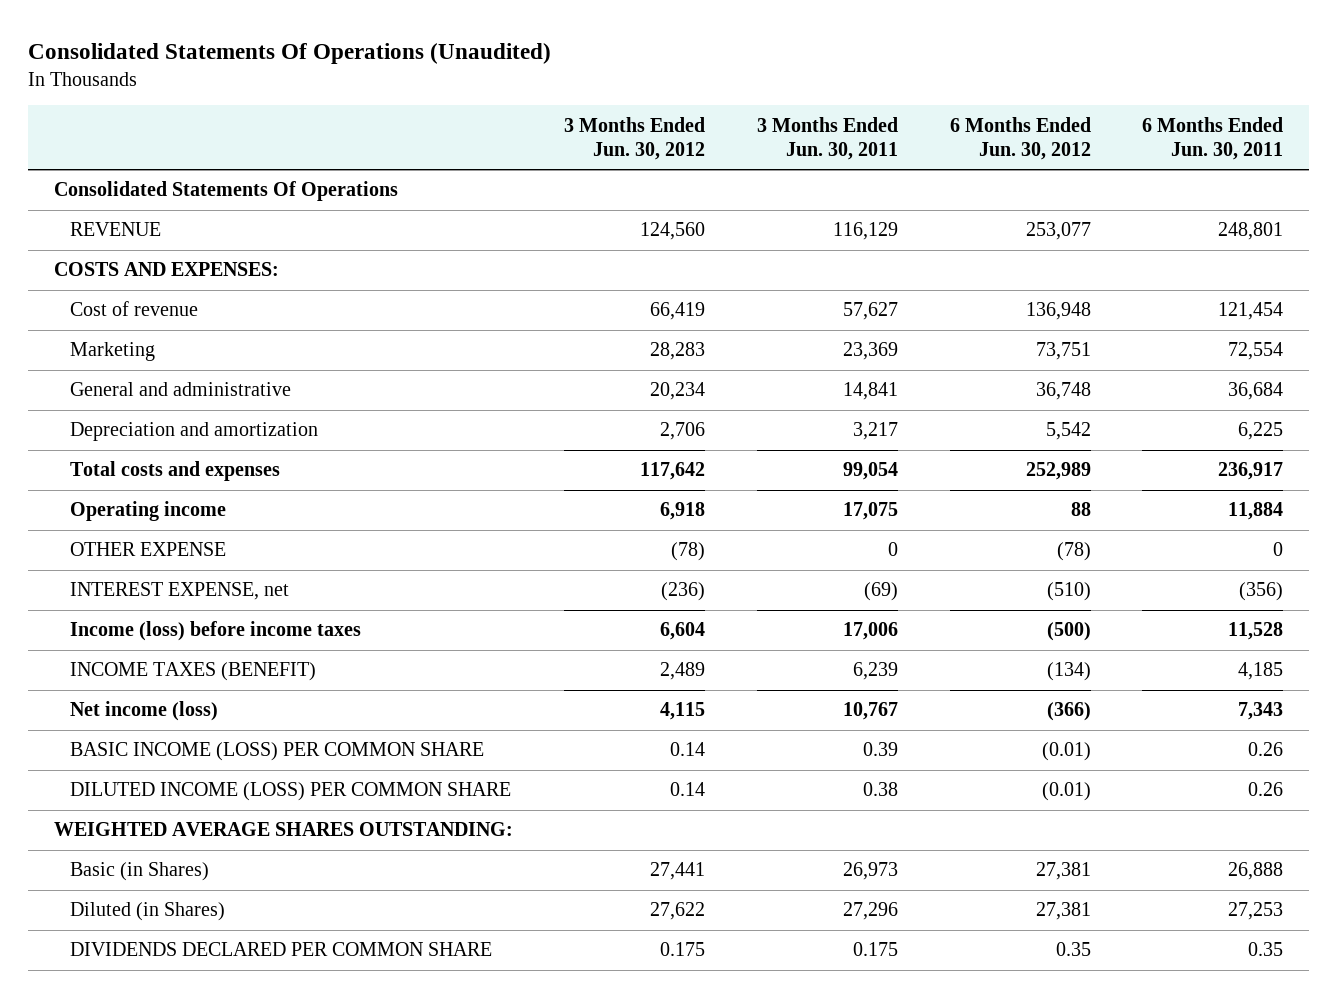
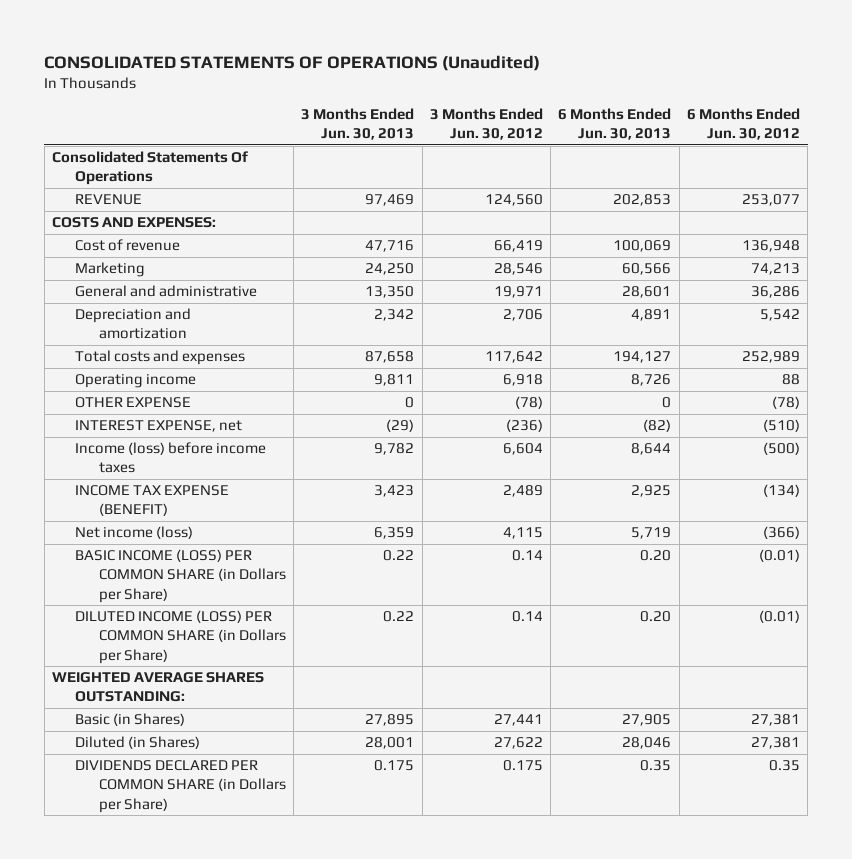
[27,42,551,64] Consolidated Statements Of Operations (Unaudited) -> [44,54,541,71] CONSOLIDATED STATEMENTS OF OPERATIONS (Unaudited)
[756,116,898,160] 3 Months Ended Jun. 30, 2011 -> none
[1142,116,1284,160] 6 Months Ended Jun. 30, 2011 -> none
none -> [301,108,415,141] 3 Months Ended Jun. 30, 2013
none -> [558,108,672,141] 6 Months Ended Jun. 30, 2013
[650,342,706,361] 28,283 -> [493,263,543,276] 28,546
[1035,342,1091,361] 73,751 -> [750,263,800,276] 74,213
[650,382,706,401] 20,234 -> [493,286,543,299] 19,971
[1035,382,1091,401] 36,748 -> [750,286,800,299] 36,286
[70,662,317,682] INCOME TAXES (BENEFIT) -> [75,485,230,517] INCOME TAX EXPENSE (BENEFIT)
[70,742,485,762] BASIC INCOME (LOSS) PER COMMON SHARE -> [75,549,286,603] BASIC INCOME (LOSS) PER COMMON SHARE (in Dollars per Share)
[70,782,512,802] DILUTED INCOME (LOSS) PER COMMON SHARE -> [75,610,286,664] DILUTED INCOME (LOSS) PER COMMON SHARE (in Dollars per Share)
[70,942,493,957] DIVIDENDS DECLARED PER COMMON SHARE -> [75,760,286,813] DIVIDENDS DECLARED PER COMMON SHARE (in Dollars per Share)

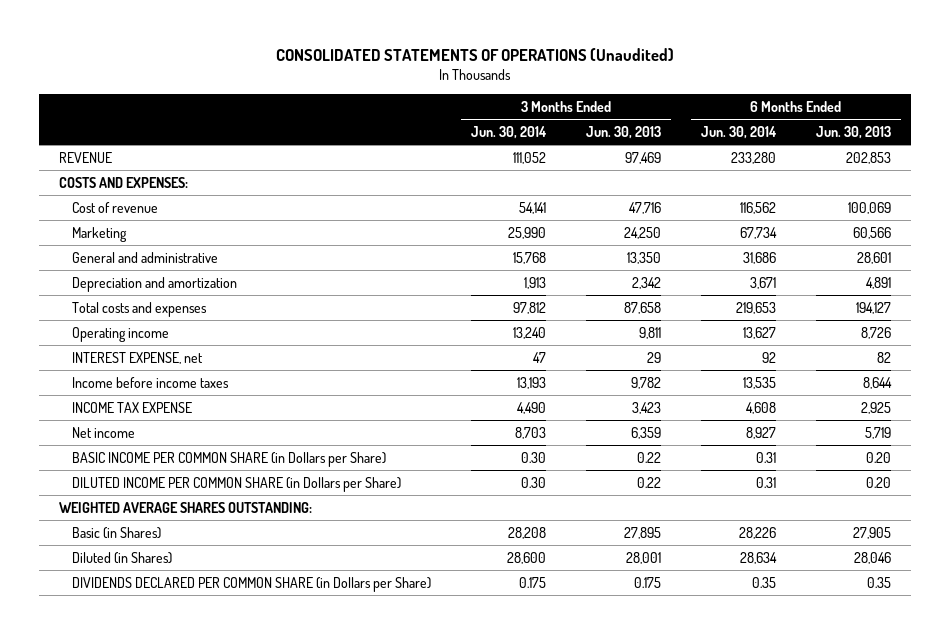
[429,108,543,141] 3 Months Ended Jun. 30, 2012 -> none
[686,108,800,141] 6 Months Ended Jun. 30, 2012 -> none
none -> [470,125,547,139] Jun. 30, 2014
none -> [700,125,777,139] Jun. 30, 2014
[52,151,249,186] Consolidated Statements Of Operations -> none
[75,397,192,409] OTHER EXPENSE -> none
[386,419,415,433] (29) -> [646,351,661,363] 29
[643,419,672,433] (82) -> [876,351,891,363] 82
[75,442,267,474] Income (loss) before income taxes -> [71,376,229,388] Income before income taxes
[75,485,230,517] INCOME TAX EXPENSE (BENEFIT) -> [71,401,192,413] INCOME TAX EXPENSE
[75,526,194,540] Net income (loss) -> [71,426,135,438] Net income
[75,549,286,603] BASIC INCOME (LOSS) PER COMMON SHARE (in Dollars per Share) -> [71,451,386,467] BASIC INCOME PER COMMON SHARE (in Dollars per Share)
[75,610,286,664] DILUTED INCOME (LOSS) PER COMMON SHARE (in Dollars per Share) -> [71,476,401,492] DILUTED INCOME PER COMMON SHARE (in Dollars per Share)

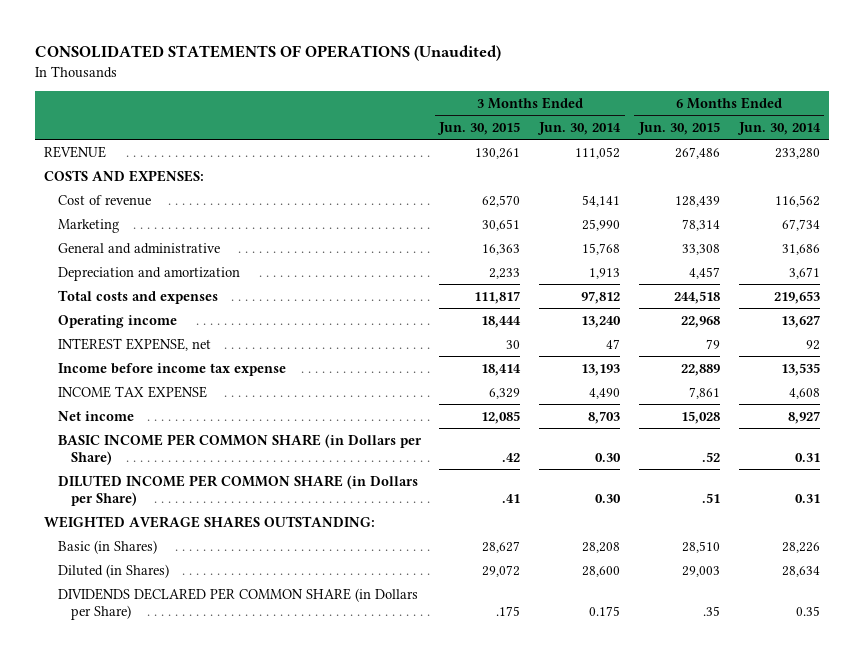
[585,125,661,139] Jun. 30, 2013 -> none
[815,125,891,139] Jun. 30, 2013 -> none
none -> [437,121,521,135] Jun. 30, 2015
none -> [636,121,720,135] Jun. 30, 2015
[71,376,229,388] Income before income taxes -> [57,362,286,376] Income before income tax expense

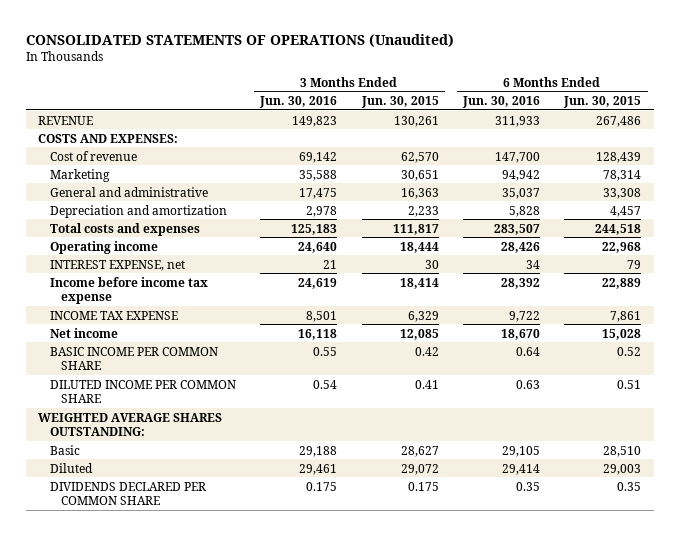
[537,121,622,135] Jun. 30, 2014 -> none
[736,121,821,135] Jun. 30, 2014 -> none
none -> [259,96,338,109] Jun. 30, 2016
none -> [462,96,541,109] Jun. 30, 2016
[57,433,422,465] BASIC INCOME PER COMMON SHARE (in Dollars per Share) -> [49,346,218,370] BASIC INCOME PER COMMON SHARE
[502,452,521,462] .42 -> [414,346,439,356] 0.42
[701,451,720,462] .52 -> [617,346,642,356] 0.52
[57,474,418,506] DILUTED INCOME PER COMMON SHARE (in Dollars per Share) -> [49,379,236,403] DILUTED INCOME PER COMMON SHARE
[502,493,521,503] .41 -> [414,379,439,389] 0.41
[701,492,720,503] .51 -> [617,379,642,389] 0.51
[57,539,157,554] Basic (in Shares) -> [49,444,80,455] Basic
[57,563,169,578] Diluted (in Shares) -> [49,462,93,473] Diluted
[57,587,418,620] DIVIDENDS DECLARED PER COMMON SHARE (in Dollars per Share) -> [49,481,206,505] DIVIDENDS DECLARED PER COMMON SHARE
[496,605,521,616] .175 -> [407,481,439,491] 0.175
[702,605,720,616] .35 -> [617,481,642,491] 0.35

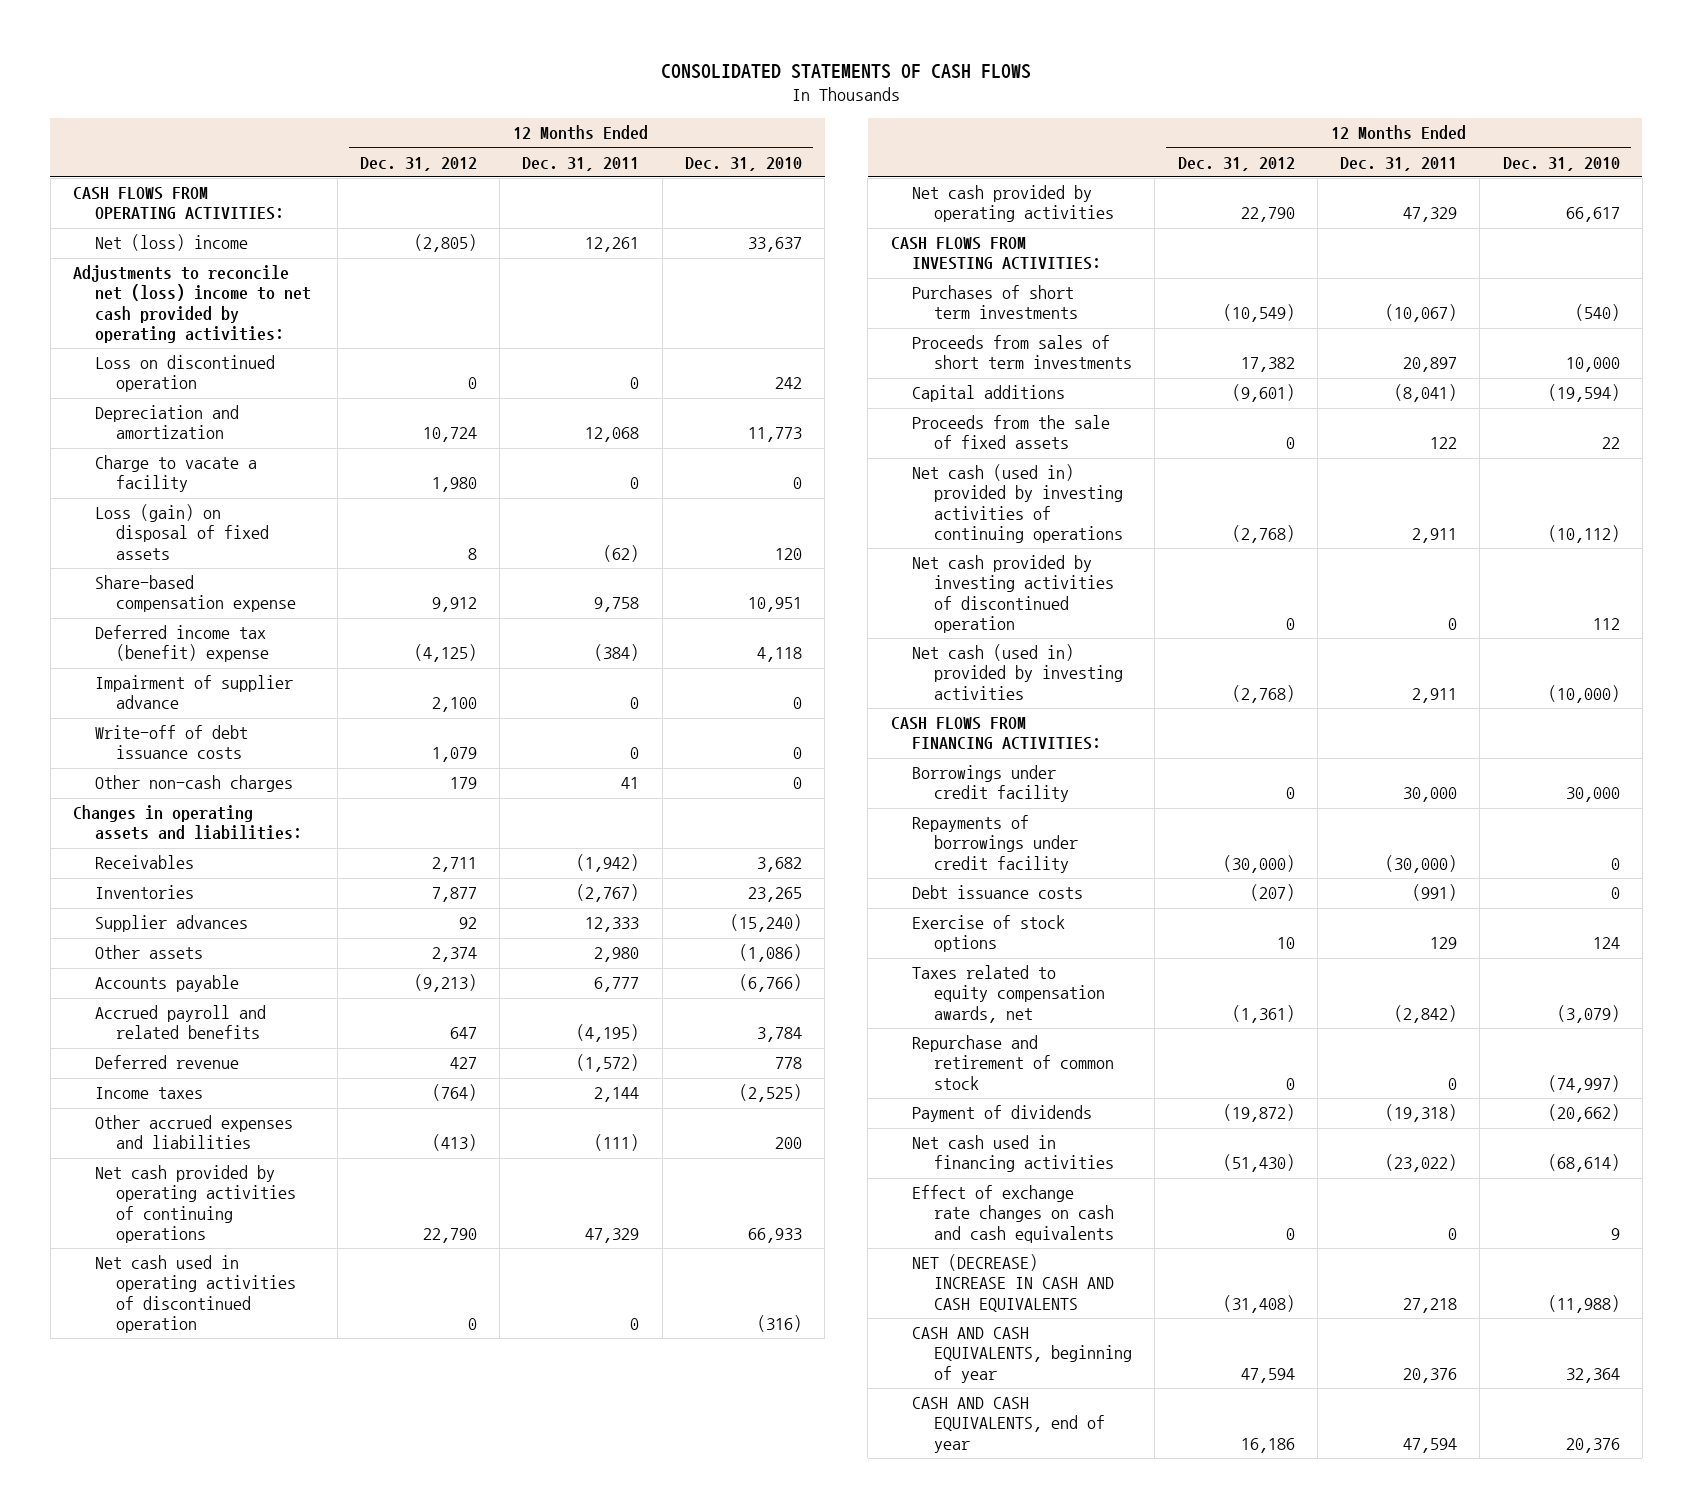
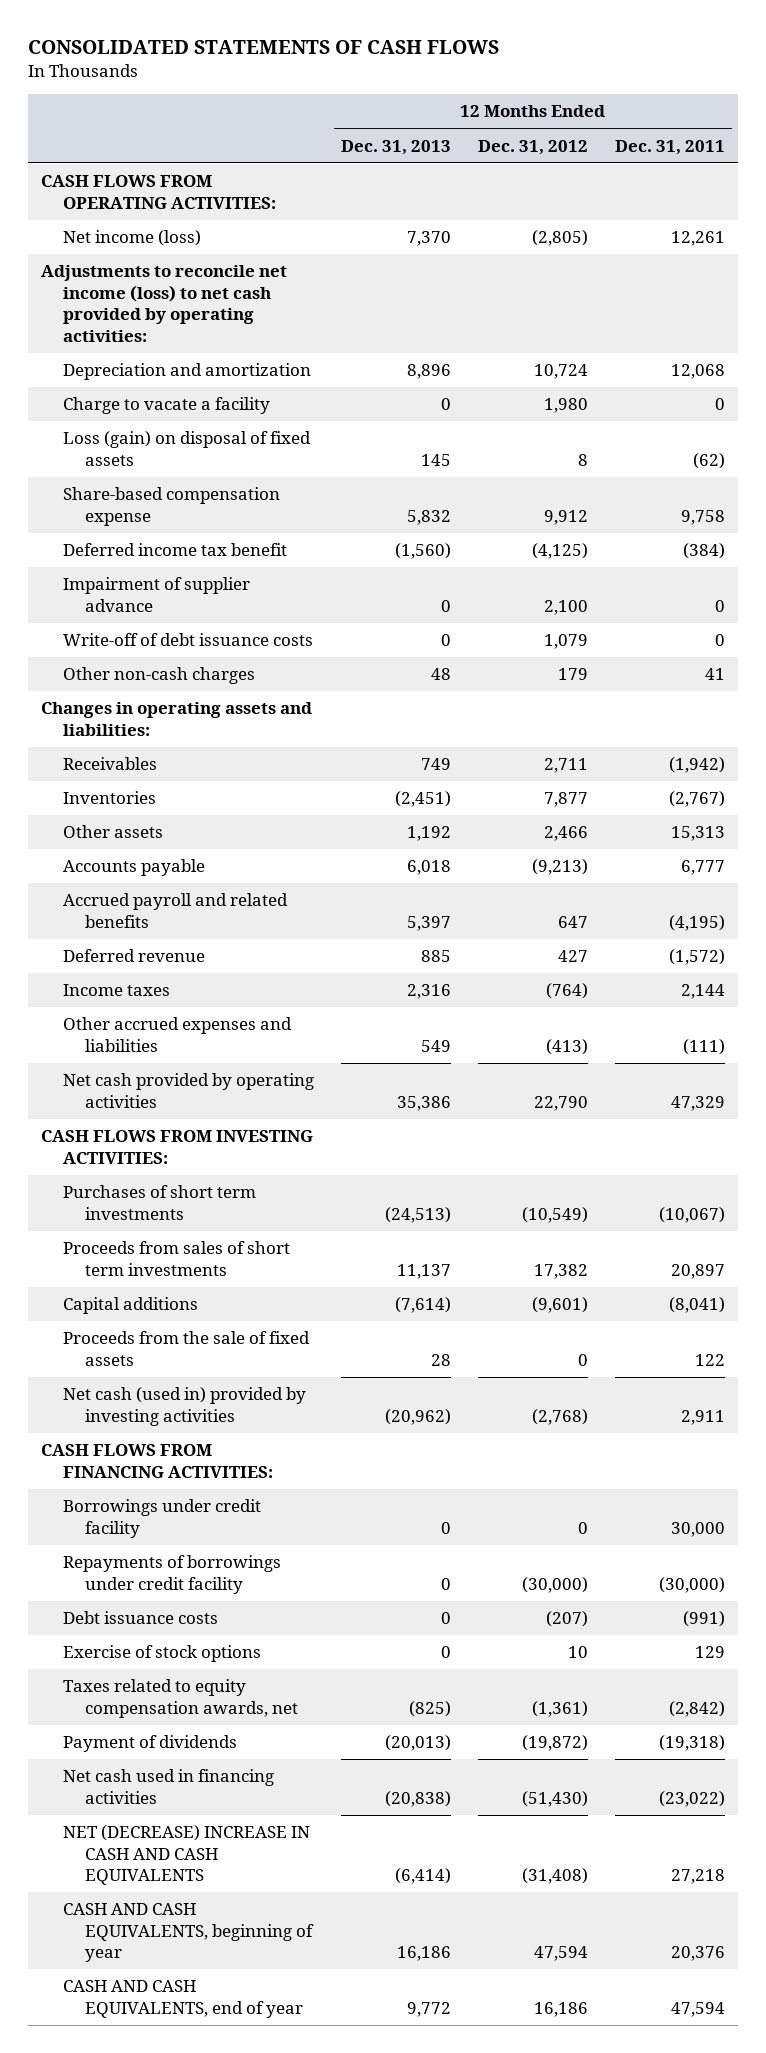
[684,156,802,171] Dec. 31, 2010 -> none
none -> [341,139,452,155] Dec. 31, 2013
[94,355,275,393] Loss on discontinued operation -> none
[94,234,248,252] Net (loss) income -> [63,230,202,247] Net income (loss)
[72,265,311,343] Adjustments to reconcile net (loss) income to net cash provided by operating activities: -> [40,265,287,342] Adjustments to reconcile net income (loss) to net cash provided by operating activities:
[94,625,270,663] Deferred income tax (benefit) expense -> [63,543,288,557] Deferred income tax benefit
[94,915,248,933] Supplier advances -> none
[431,947,477,963] 2,374 -> [544,826,589,842] 2,466
[594,947,640,963] 2,980 -> [670,826,725,842] 15,313
[94,1165,297,1243] Net cash provided by operating activities of continuing operations -> none
[94,1255,297,1333] Net cash used in operating activities of discontinued operation -> none
[912,464,1124,543] Net cash (used in) provided by investing activities of continuing operations -> none
[912,555,1115,633] Net cash provided by investing activities of discontinued operation -> none
[912,1035,1115,1090] Repurchase and retirement of common stock -> none
[912,1185,1115,1243] Effect of exchange rate changes on cash and cash equivalents -> none

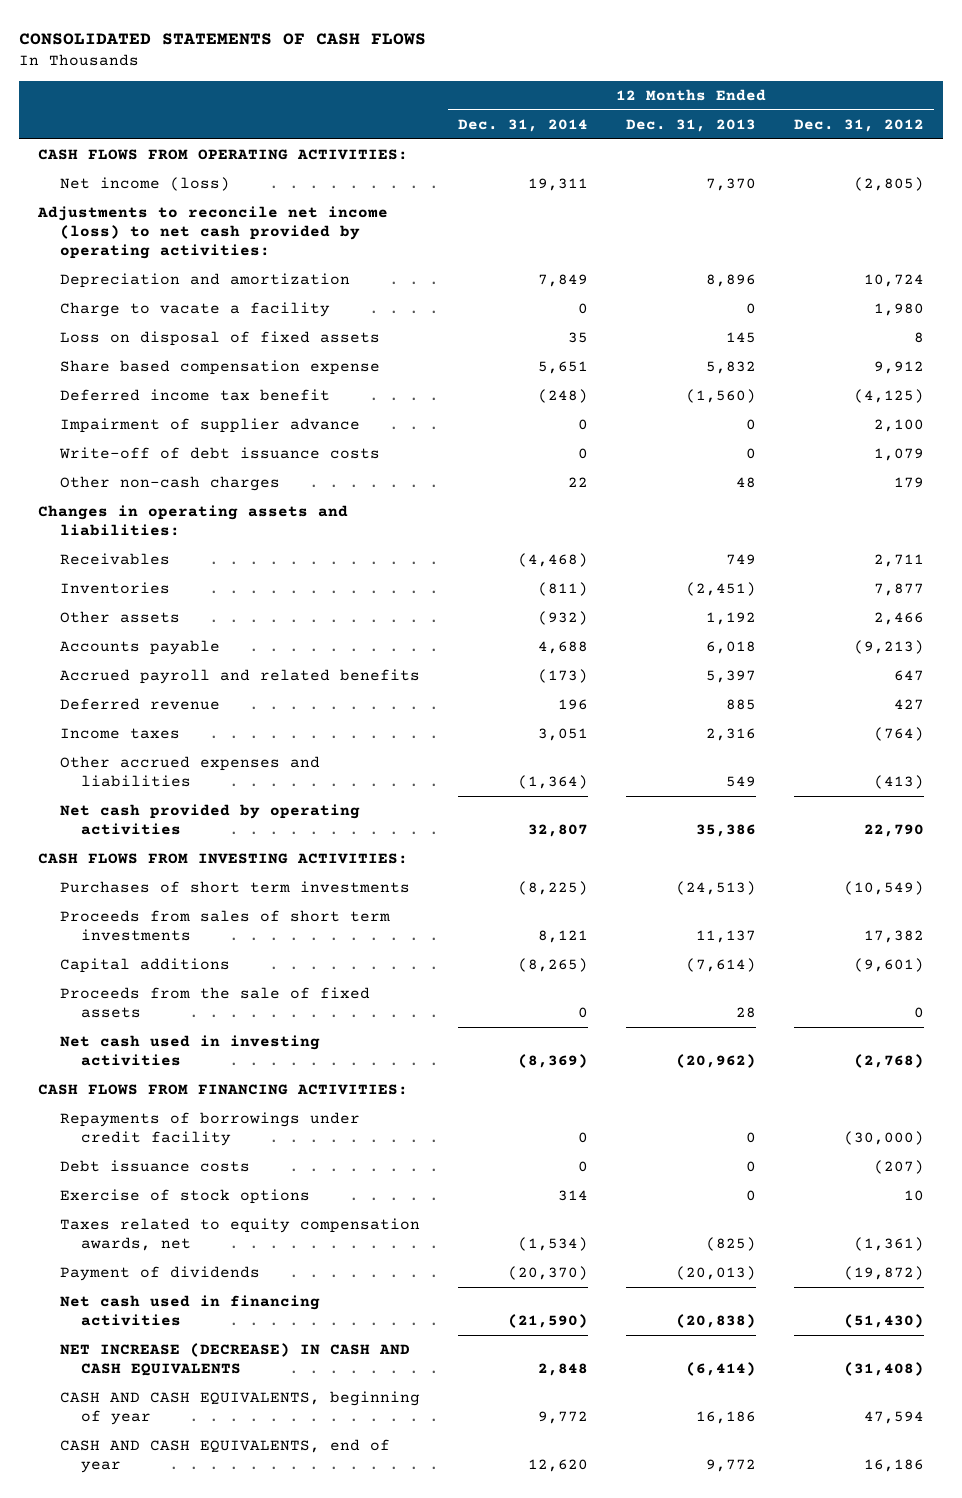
[614,139,725,155] Dec. 31, 2011 -> none
none -> [457,118,588,132] Dec. 31, 2014
[63,431,312,466] Loss (gain) on disposal of fixed assets -> [59,331,380,347] Loss on disposal of fixed assets
[63,487,281,526] Share-based compensation expense -> [59,360,380,376] Share based compensation expense
[63,1387,307,1426] Net cash (used in) provided by investing activities -> [59,1035,320,1067] Net cash used in investing activities
[63,1499,262,1538] Borrowings under credit facility -> none
[63,1825,311,1886] NET (DECREASE) INCREASE IN CASH AND CASH EQUIVALENTS -> [59,1343,410,1377] NET INCREASE (DECREASE) IN CASH AND CASH EQUIVALENTS

